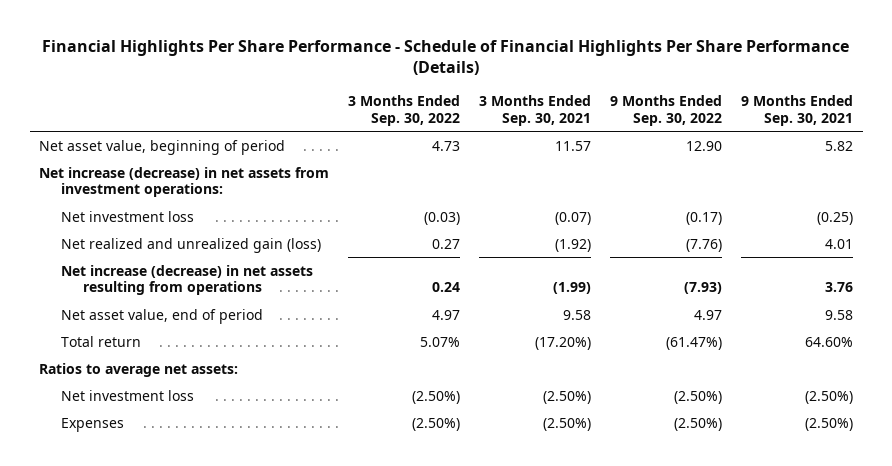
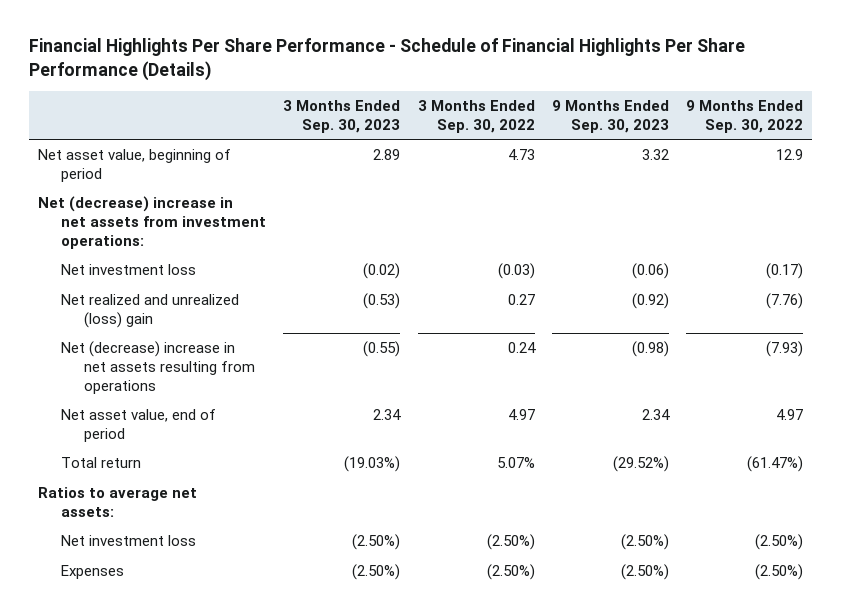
[479,94,592,126] 3 Months Ended Sep. 30, 2021 -> none
[741,94,854,126] 9 Months Ended Sep. 30, 2021 -> none
none -> [283,100,401,133] 3 Months Ended Sep. 30, 2023
none -> [551,100,669,133] 9 Months Ended Sep. 30, 2023
[686,140,723,151] 12.90 -> [776,149,804,161] 12.9
[39,166,330,198] Net increase (decrease) in net assets from investment operations: -> [37,196,266,249] Net (decrease) increase in net assets from investment operations:
[60,237,321,253] Net realized and unrealized gain (loss) -> [60,294,239,328] Net realized and unrealized (loss) gain
[60,264,313,296] Net increase (decrease) in net assets resulting from operations -> [60,341,256,394] Net (decrease) increase in net assets resulting from operations

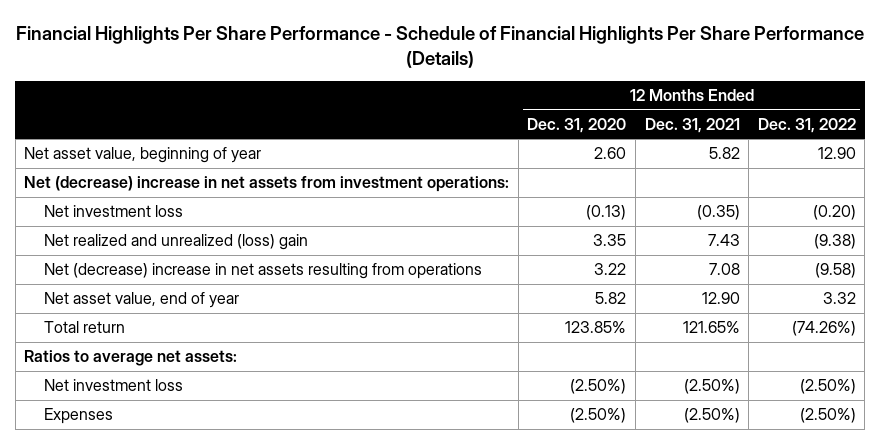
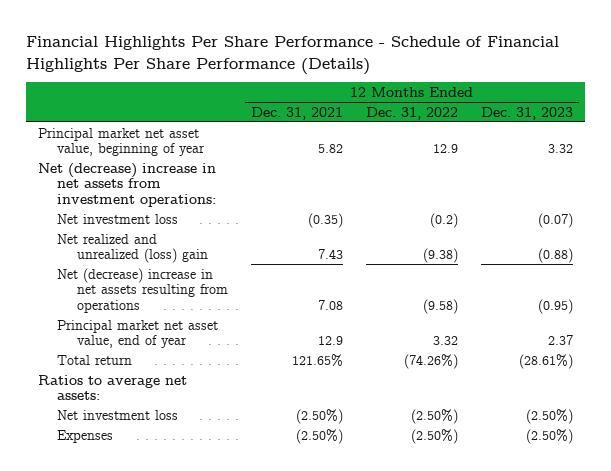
[527,117,627,133] Dec. 31, 2020 -> none
none -> [481,106,574,120] Dec. 31, 2023
[24,147,262,164] Net asset value, beginning of year -> [37,127,206,157] Principal market net asset value, beginning of year
[817,147,856,160] 12.90 -> [432,144,458,154] 12.9
[812,205,856,221] (0.20) -> [429,212,458,228] (0.2)
[43,292,239,309] Net asset value, end of year -> [57,319,219,349] Principal market net asset value, end of year
[701,292,740,305] 12.90 -> [317,336,343,346] 12.9

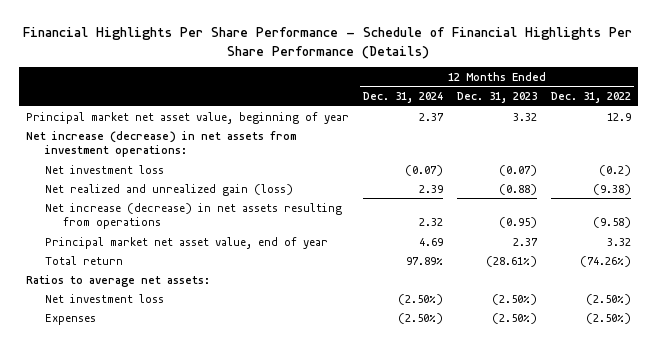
[250,106,343,120] Dec. 31, 2021 -> none
none -> [363,92,444,104] Dec. 31, 2024
[37,162,217,208] Net (decrease) increase in net assets from investment operations: -> [26,130,297,158] Net increase (decrease) in net assets from investment operations:
[57,233,208,264] Net realized and unrealized (loss) gain -> [44,183,293,196] Net realized and unrealized gain (loss)
[57,267,228,314] Net (decrease) increase in net assets resulting from operations -> [44,202,342,230] Net increase (decrease) in net assets resulting from operations

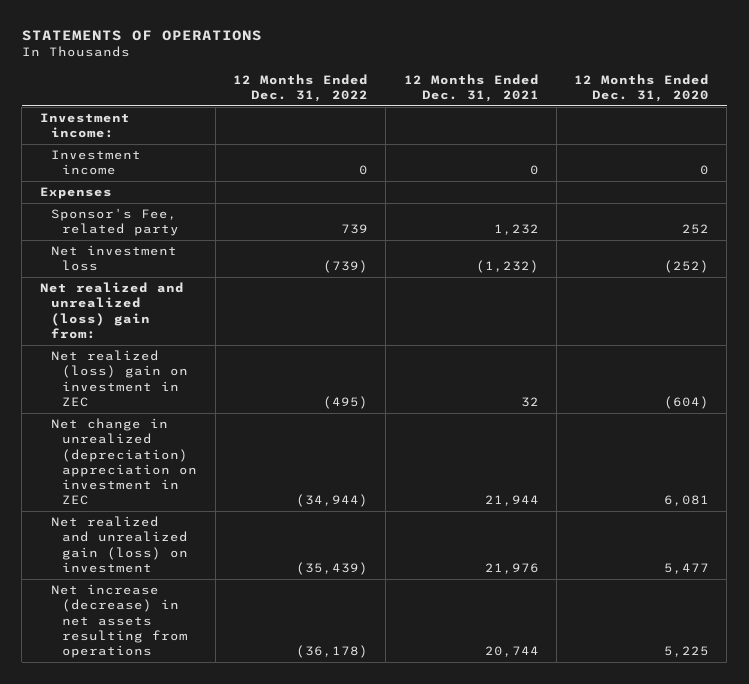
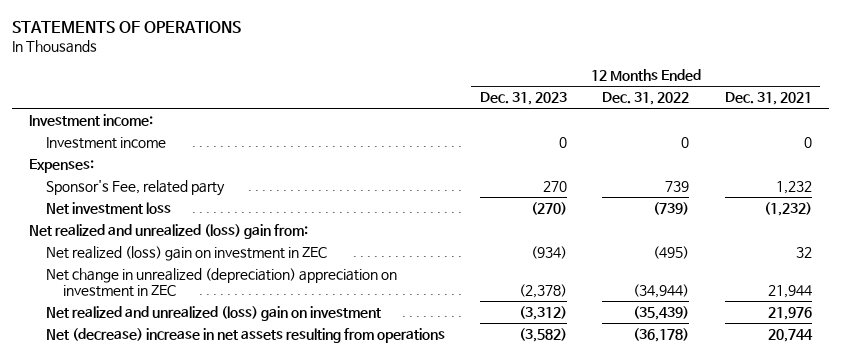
[574,73,710,102] 12 Months Ended Dec. 31, 2020 -> none
none -> [480,92,568,106] Dec. 31, 2023
[39,187,112,200] Expenses -> [29,158,95,173] Expenses:
[51,516,189,573] Net realized and unrealized gain (loss) on investment -> [45,305,381,321] Net realized and unrealized (loss) gain on investment
[51,584,189,659] Net increase (decrease) in net assets resulting from operations -> [45,327,445,343] Net (decrease) increase in net assets resulting from operations

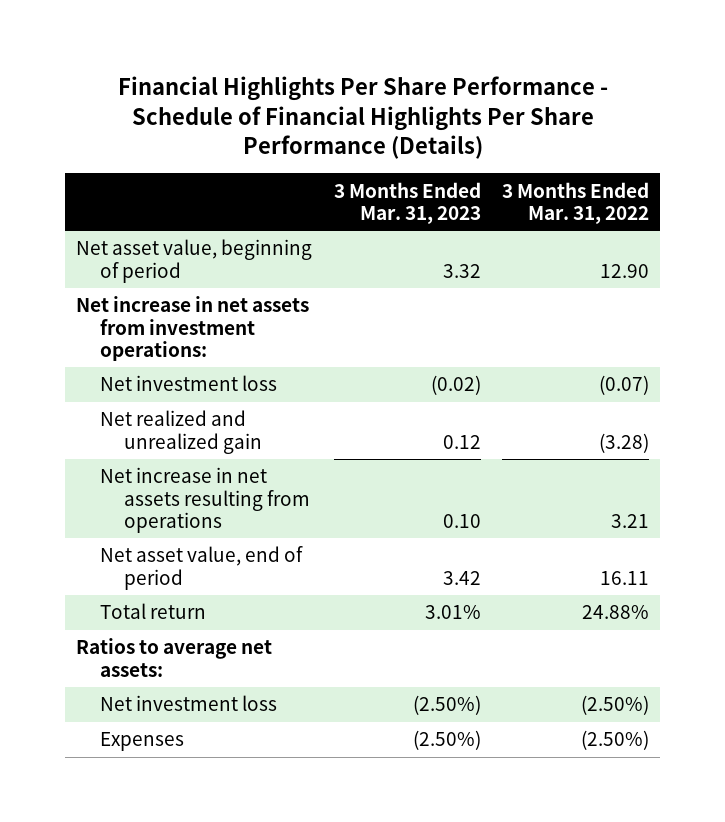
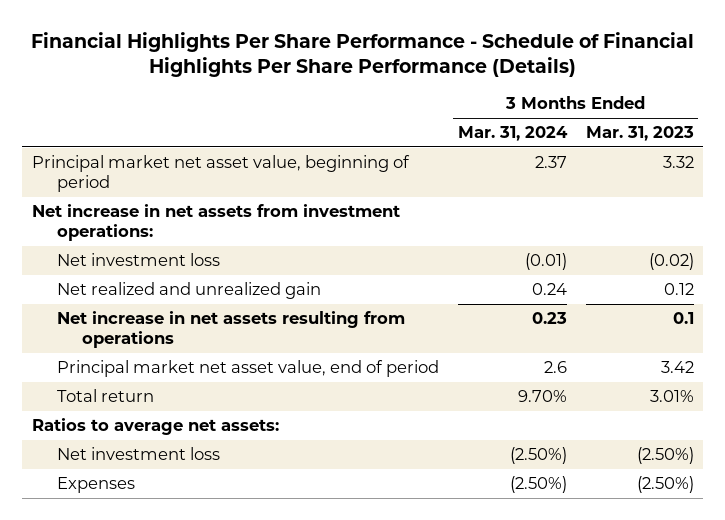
[502,181,650,224] 3 Months Ended Mar. 31, 2022 -> none
none -> [457,126,568,142] Mar. 31, 2024
[76,239,313,283] Net asset value, beginning of period -> [31,155,410,192] Principal market net asset value, beginning of period
[442,513,481,528] 0.10 -> [672,312,694,325] 0.1
[99,546,303,590] Net asset value, end of period -> [56,360,439,378] Principal market net asset value, end of period

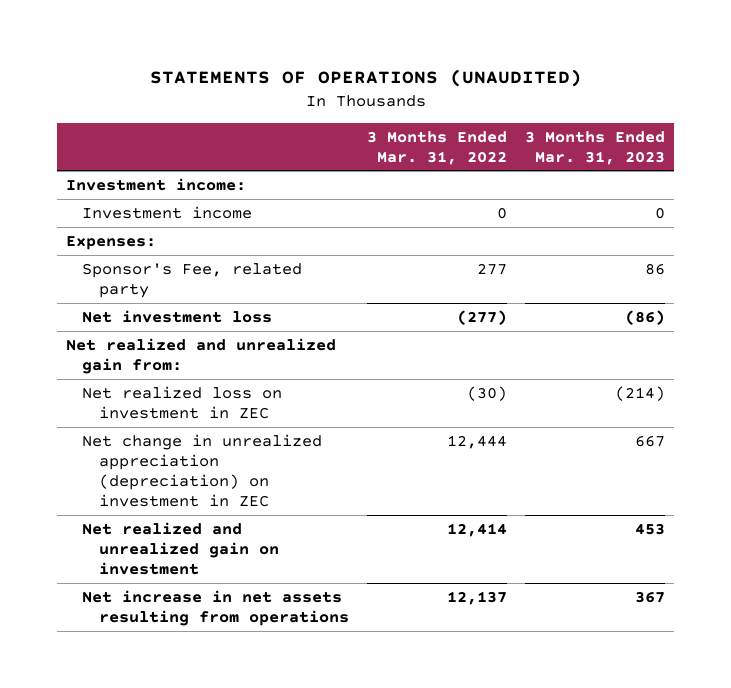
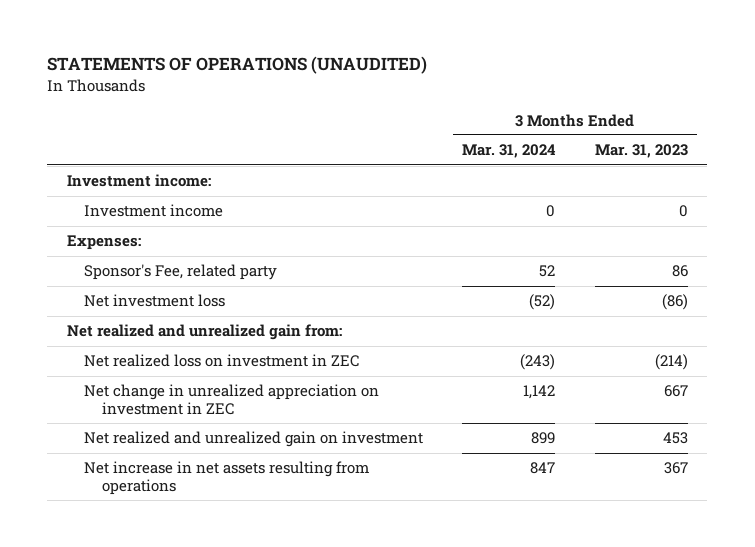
[366,130,507,165] 3 Months Ended Mar. 31, 2022 -> none
none -> [462,144,557,159] Mar. 31, 2024
[82,433,323,507] Net change in unrealized appreciation (depreciation) on investment in ZEC -> [84,384,380,415] Net change in unrealized appreciation on investment in ZEC

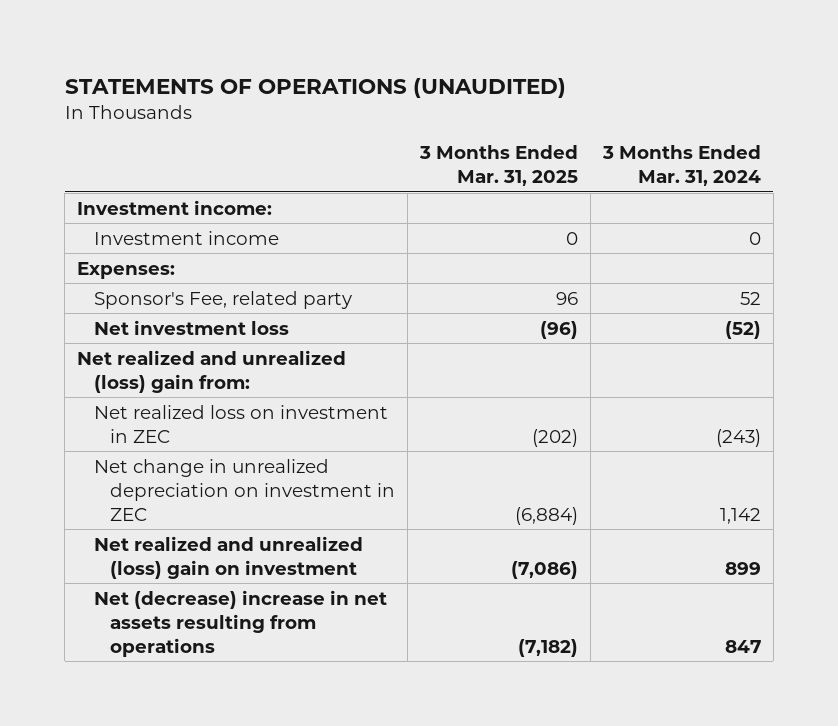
[594,144,688,159] Mar. 31, 2023 -> none
none -> [418,145,578,187] 3 Months Ended Mar. 31, 2025
[66,324,342,341] Net realized and unrealized gain from: -> [77,349,347,393] Net realized and unrealized (loss) gain from:
[84,384,380,415] Net change in unrealized appreciation on investment in ZEC -> [93,458,395,521] Net change in unrealized depreciation on investment in ZEC
[84,431,424,448] Net realized and unrealized gain on investment -> [93,535,363,579] Net realized and unrealized (loss) gain on investment
[84,461,370,495] Net increase in net assets resulting from operations -> [93,589,387,657] Net (decrease) increase in net assets resulting from operations

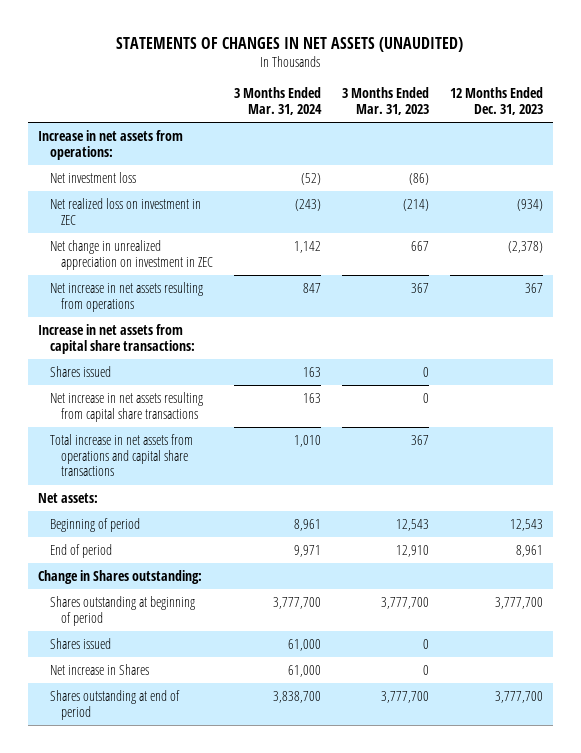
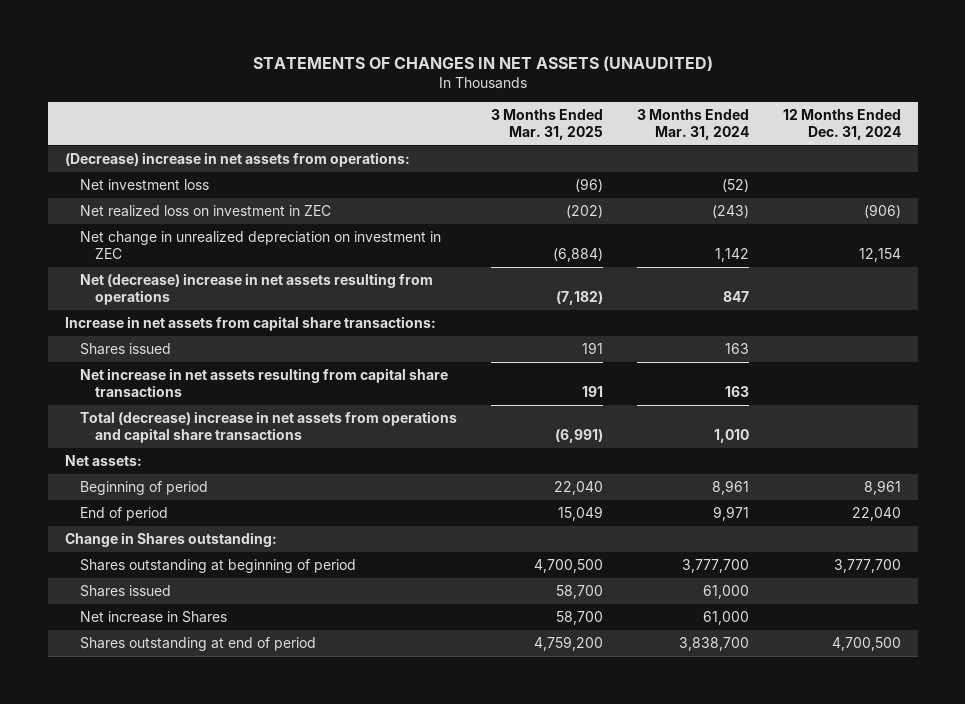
[341,87,429,116] 3 Months Ended Mar. 31, 2023 -> none
[449,87,543,116] 12 Months Ended Dec. 31, 2023 -> none
none -> [490,109,603,140] 3 Months Ended Mar. 31, 2025
none -> [782,109,901,140] 12 Months Ended Dec. 31, 2024
[38,129,184,160] Increase in net assets from operations: -> [64,152,410,168] (Decrease) increase in net assets from operations:
[49,239,214,270] Net change in unrealized appreciation on investment in ZEC -> [79,231,441,259] Net change in unrealized depreciation on investment in ZEC
[49,281,203,312] Net increase in net assets resulting from operations -> [79,273,433,305] Net (decrease) increase in net assets resulting from operations
[49,433,193,477] Total increase in net assets from operations and capital share transactions -> [79,411,457,443] Total (decrease) increase in net assets from operations and capital share transactions

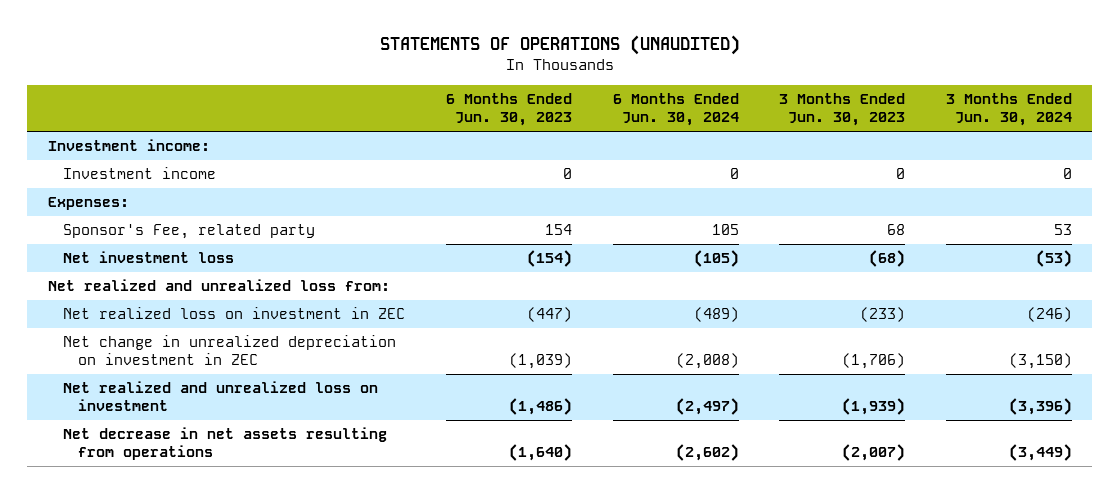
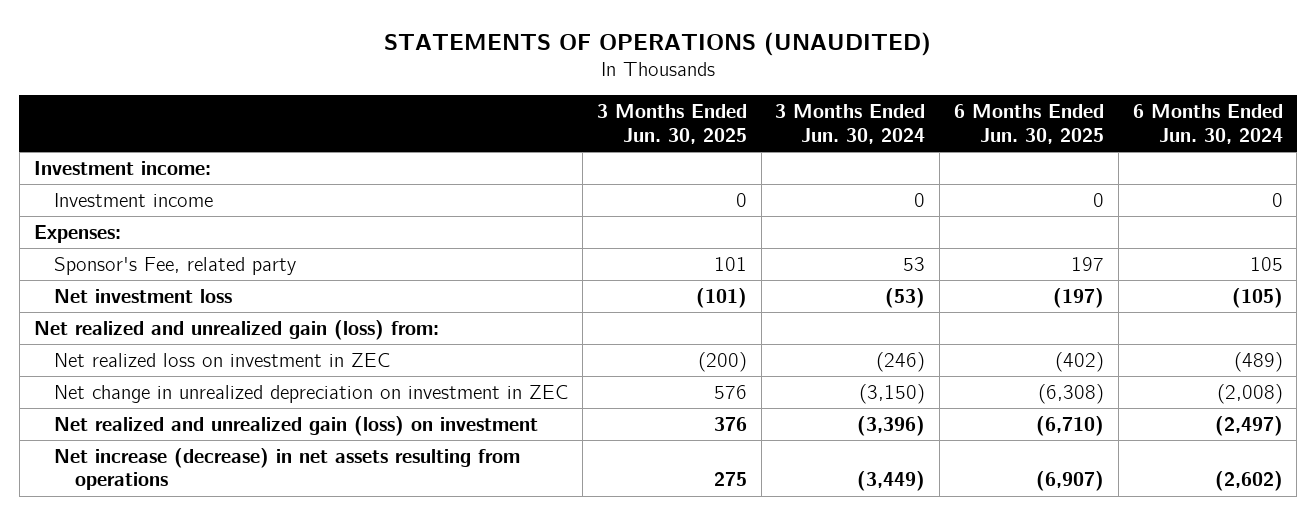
[445,93,572,127] 6 Months Ended Jun. 30, 2023 -> none
[779,93,906,127] 3 Months Ended Jun. 30, 2023 -> none
none -> [596,104,747,144] 3 Months Ended Jun. 30, 2025
none -> [954,104,1105,144] 6 Months Ended Jun. 30, 2025
[47,279,390,292] Net realized and unrealized loss from: -> [33,319,439,340] Net realized and unrealized gain (loss) from:
[63,381,379,412] Net realized and unrealized loss on investment -> [54,415,539,436] Net realized and unrealized gain (loss) on investment
[63,427,388,461] Net decrease in net assets resulting from operations -> [54,447,521,491] Net increase (decrease) in net assets resulting from operations

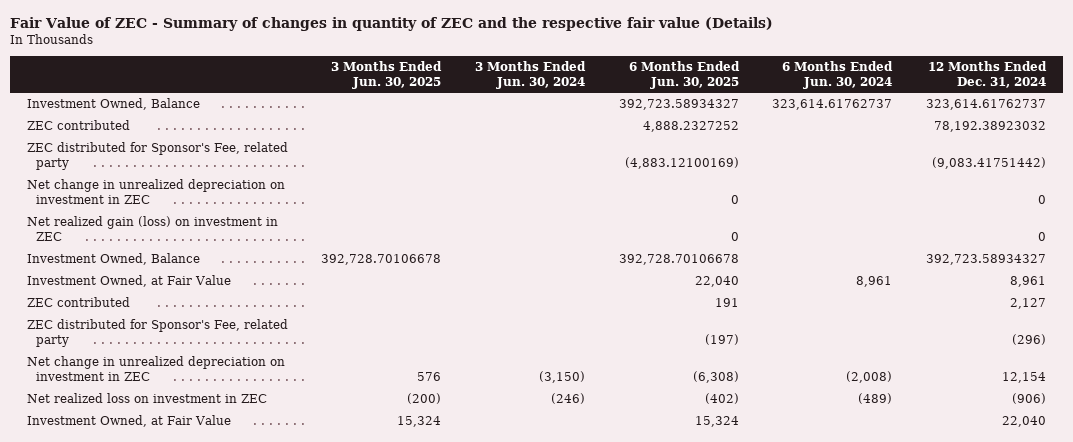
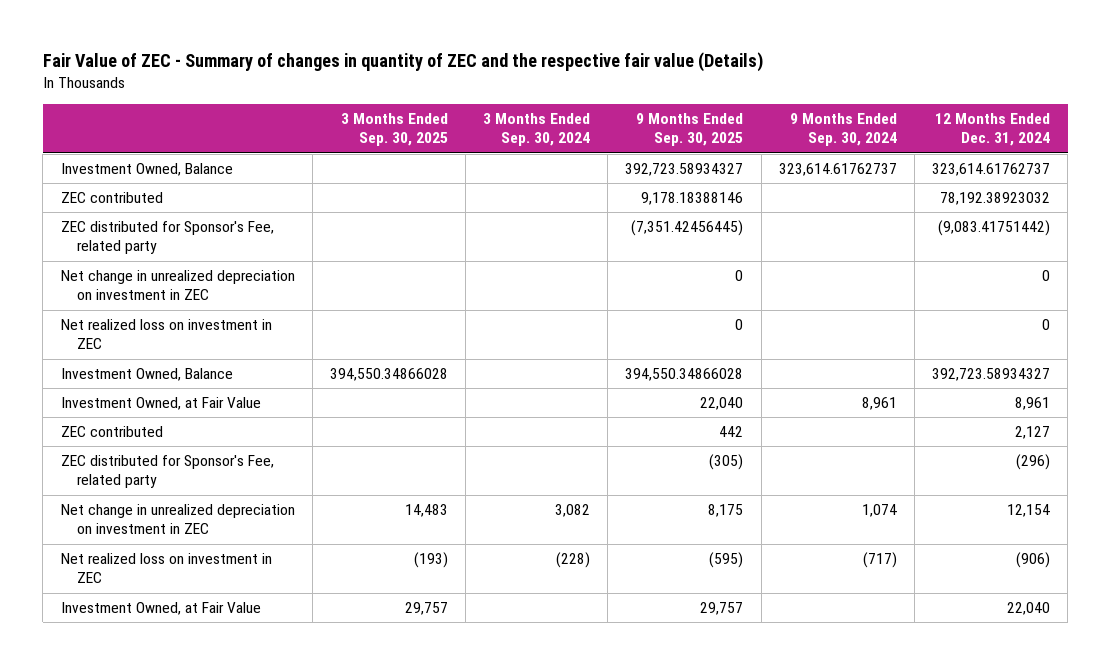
[331,61,443,89] 3 Months Ended Jun. 30, 2025 -> none
[474,61,586,89] 3 Months Ended Jun. 30, 2024 -> none
[628,61,740,89] 6 Months Ended Jun. 30, 2025 -> none
[782,61,894,89] 6 Months Ended Jun. 30, 2024 -> none
none -> [340,113,448,147] 3 Months Ended Sep. 30, 2025
none -> [483,113,591,147] 3 Months Ended Sep. 30, 2024
none -> [636,113,744,147] 9 Months Ended Sep. 30, 2025
none -> [789,113,897,147] 9 Months Ended Sep. 30, 2024
[26,216,278,241] Net realized gain (loss) on investment in ZEC -> [60,319,272,350] Net realized loss on investment in ZEC

